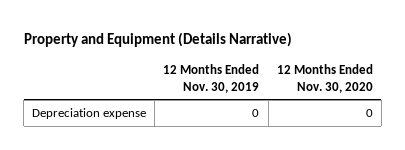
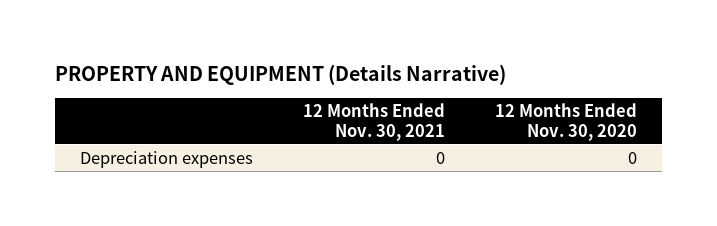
[23,32,292,48] Property and Equipment (Details Narrative) -> [54,63,506,85] PROPERTY AND EQUIPMENT (Details Narrative)
[163,64,260,93] 12 Months Ended Nov. 30, 2019 -> none
none -> [303,102,446,141] 12 Months Ended Nov. 30, 2021
[32,108,147,120] Depreciation expense -> [79,151,253,169] Depreciation expenses

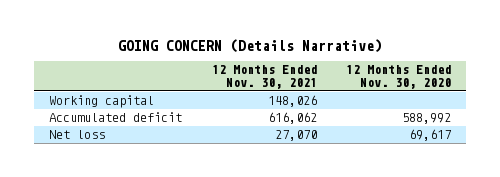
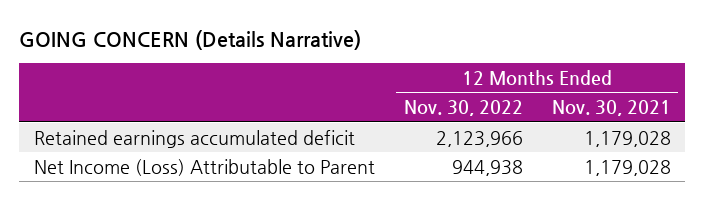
[346,65,452,90] 12 Months Ended Nov. 30, 2020 -> none
none -> [403,100,523,117] Nov. 30, 2022
[49,95,155,109] Working capital -> none
[49,112,183,123] Accumulated deficit -> [33,129,355,148] Retained earnings accumulated deficit
[267,112,317,125] 616,062 -> [583,130,671,147] 1,179,028
[49,130,106,140] Net loss -> [33,158,375,176] Net Income (Loss) Attributable to Parent
[274,130,317,142] 27,070 -> [583,159,671,176] 1,179,028

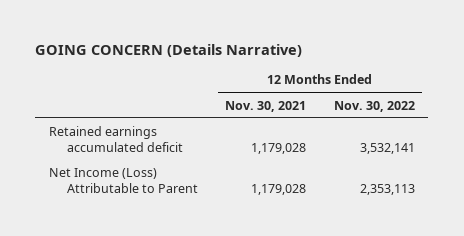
[435,130,523,147] 2,123,966 -> [359,142,415,154] 3,532,141
[451,159,523,176] 944,938 -> [359,183,415,195] 2,353,113

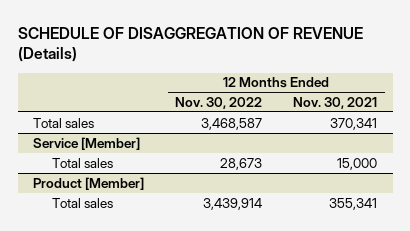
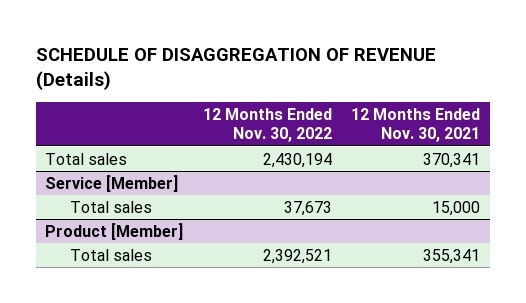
[201,117,263,130] 3,468,587 -> [262,152,332,168] 2,430,194
[220,157,263,170] 28,673 -> [283,200,332,216] 37,673
[203,197,263,210] 3,439,914 -> [262,248,332,264] 2,392,521

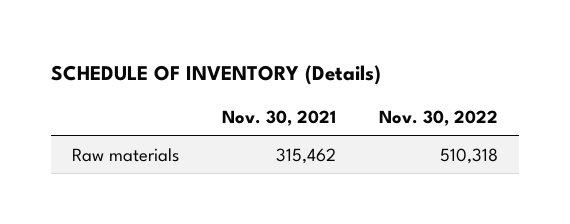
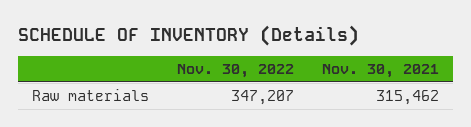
[439,147,498,164] 510,318 -> [230,90,294,106] 347,207

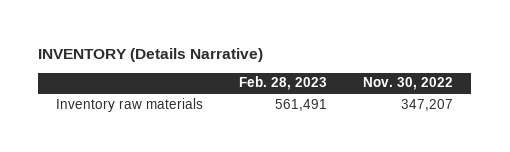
[17,24,359,46] SCHEDULE OF INVENTORY (Details) -> [38,48,264,63] INVENTORY (Details Narrative)
[321,64,439,79] Nov. 30, 2021 -> none
none -> [239,76,328,91] Feb. 28, 2023
[31,89,149,102] Raw materials -> [56,97,204,112] Inventory raw materials

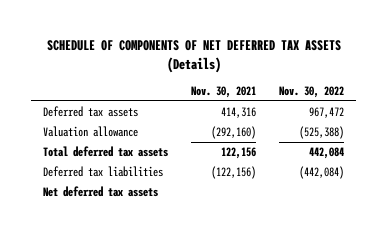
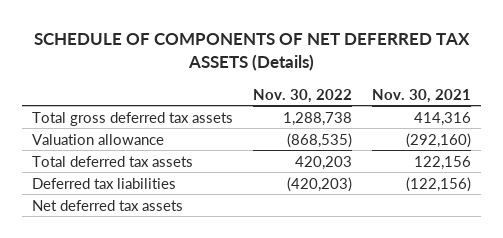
[42,106,138,118] Deferred tax assets -> [32,111,234,126] Total gross deferred tax assets
[309,107,345,119] 967,472 -> [283,111,353,126] 1,288,738
[299,126,345,140] (525,388) -> [287,132,353,148] (868,535)
[309,147,345,160] 442,084 -> [295,155,353,170] 420,203
[299,166,345,180] (442,084) -> [287,176,353,192] (420,203)

